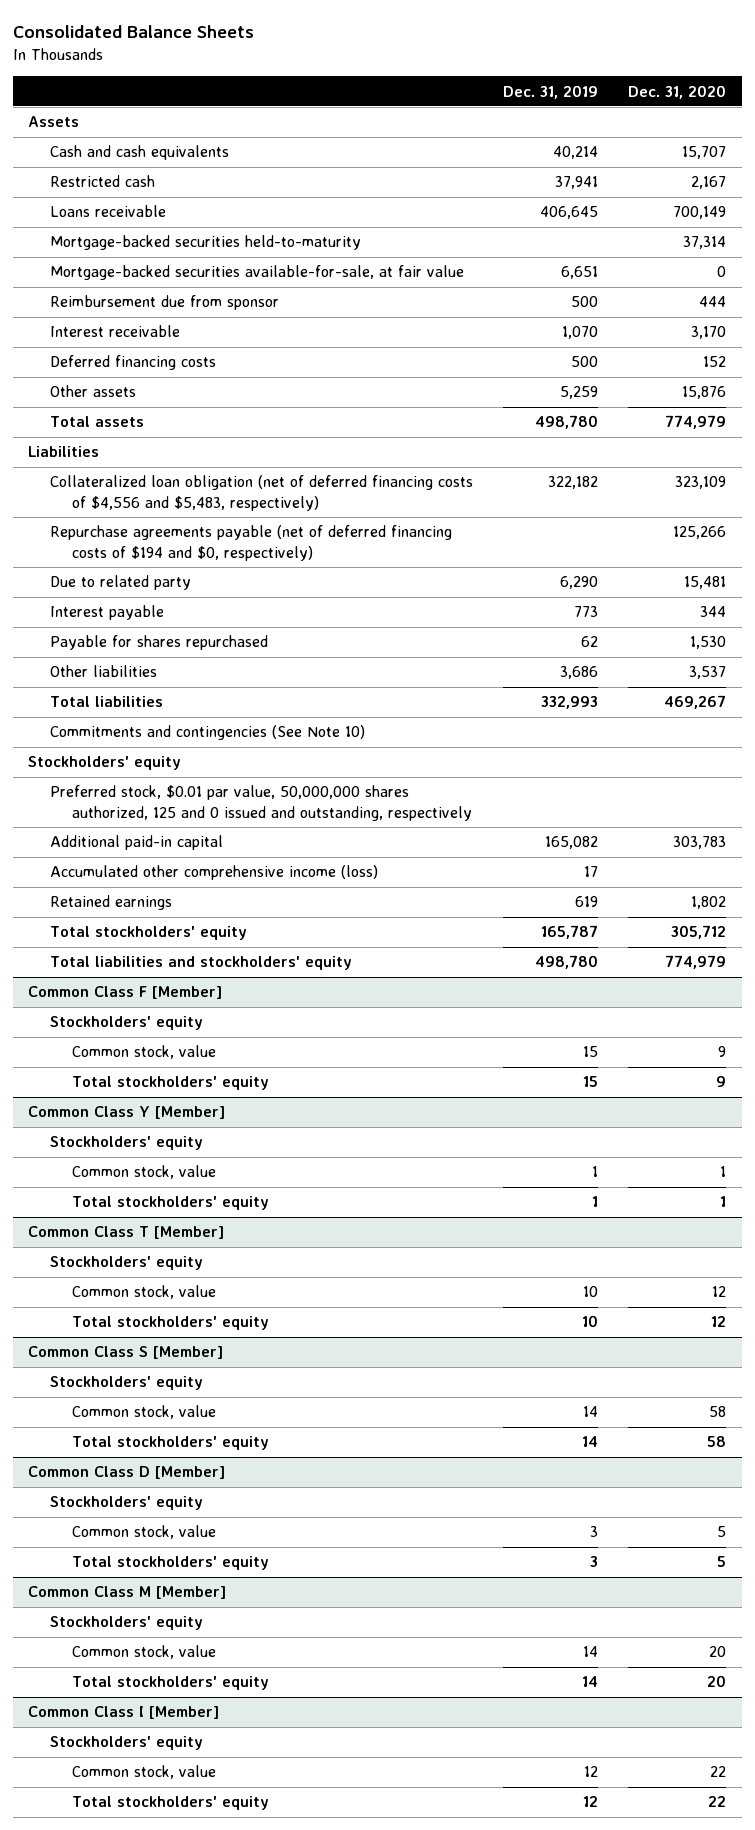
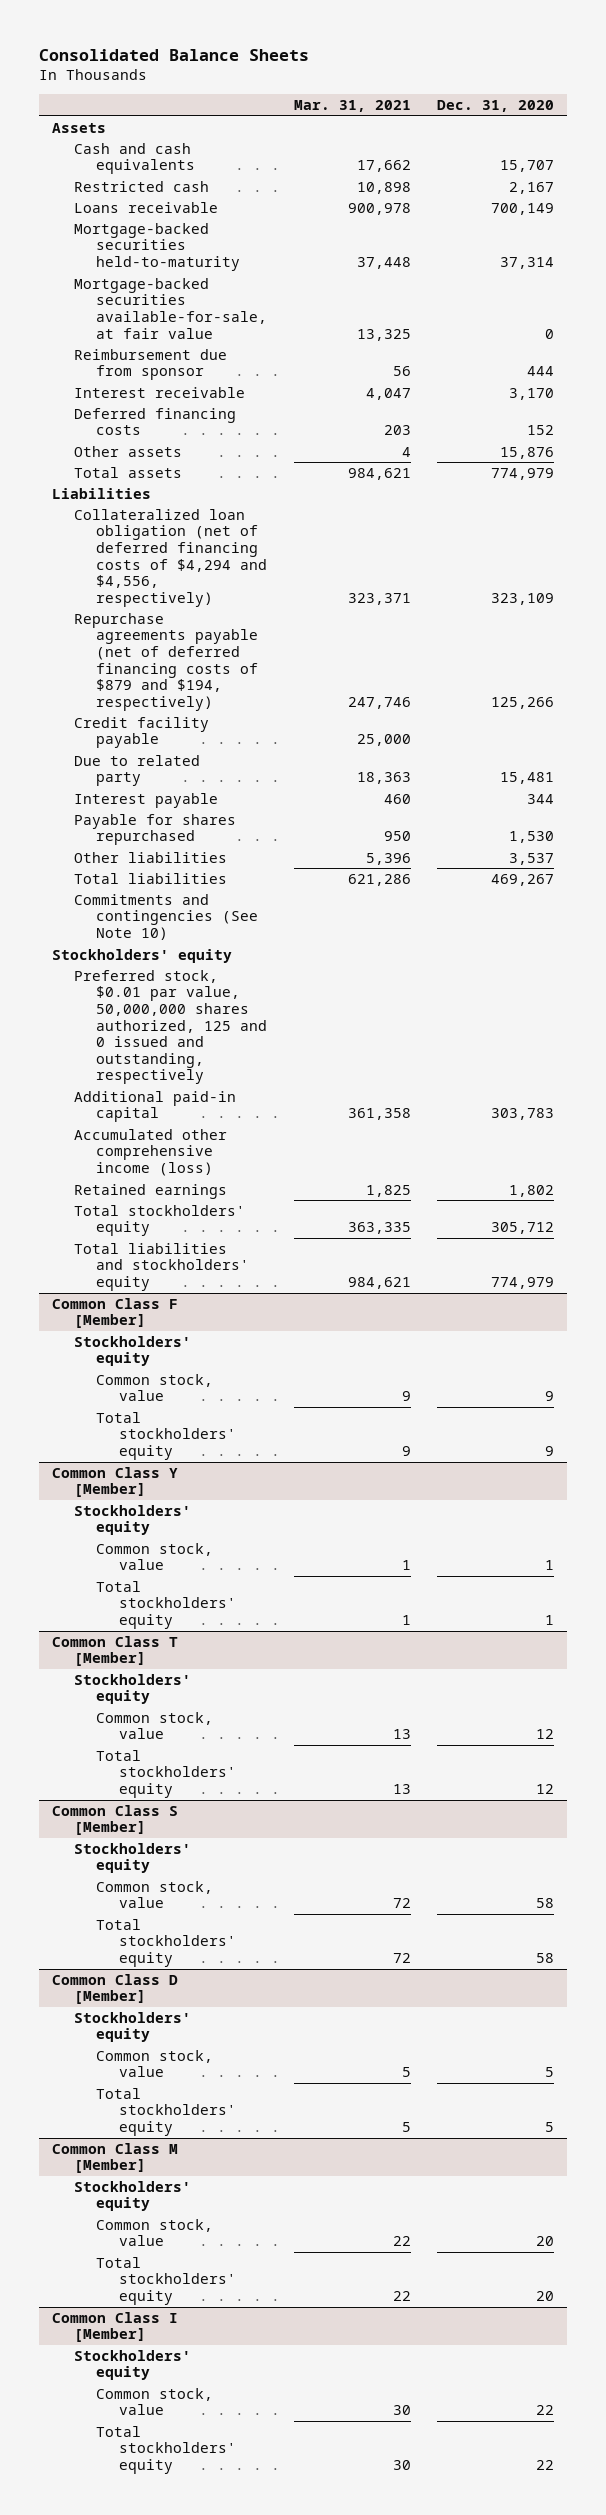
[503,84,599,99] Dec. 31, 2019 -> none
none -> [293,100,411,113] Mar. 31, 2021
[50,475,474,511] Collateralized loan obligation (net of deferred financing costs of $4,556 and $5,483, respectively) -> [73,508,268,607] Collateralized loan obligation (net of deferred financing costs of $4,294 and $4,556, respectively)
[50,525,453,561] Repurchase agreements payable (net of deferred financing costs of $194 and $0, respectively) -> [73,612,259,711] Repurchase agreements payable (net of deferred financing costs of $879 and $194, respectively)
none -> [73,716,209,749] Credit facility payable

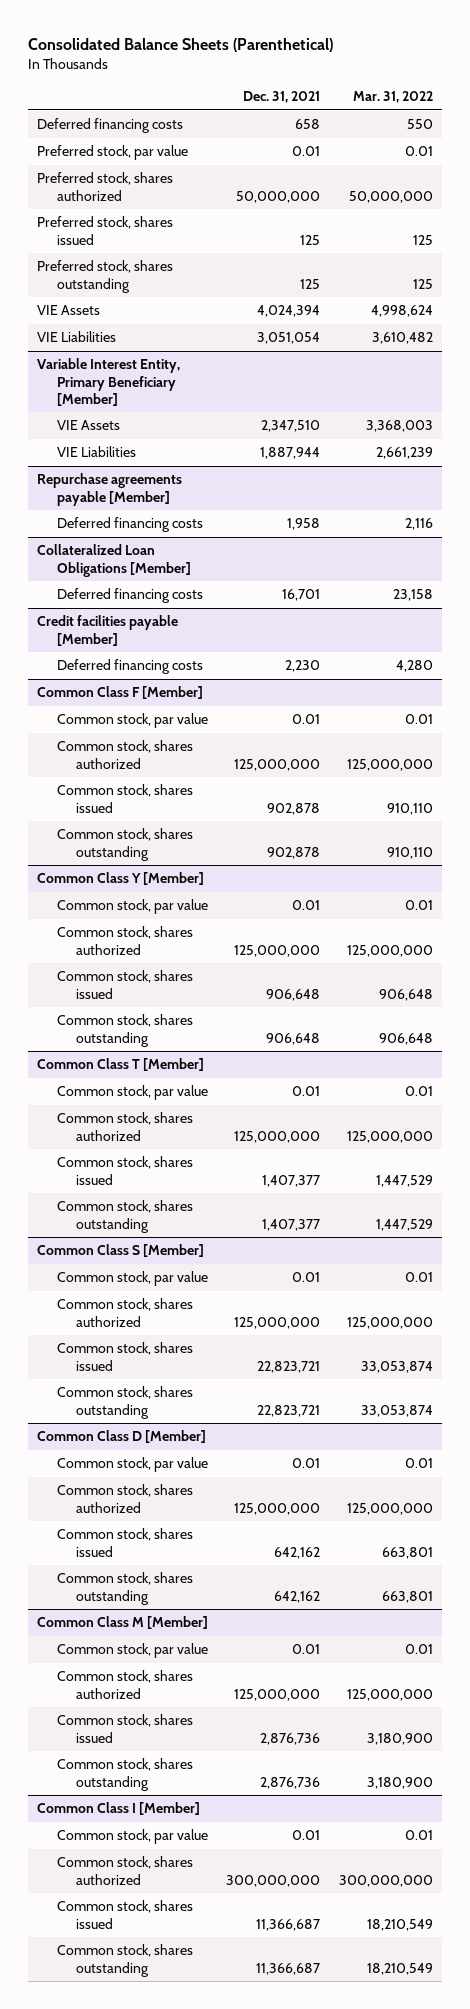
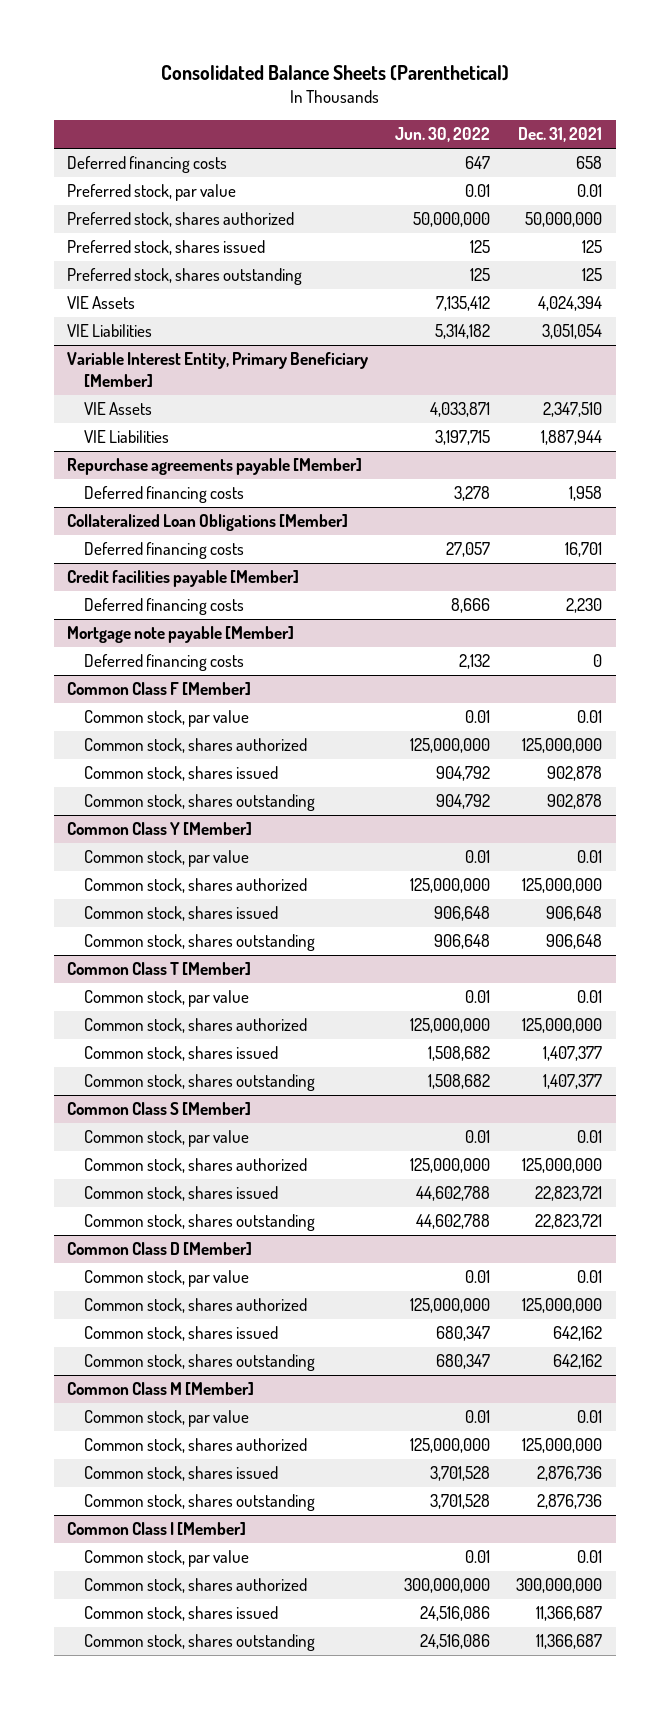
[352,91,433,104] Mar. 31, 2022 -> none
none -> [394,127,490,143] Jun. 30, 2022
none -> [67,626,295,644] Mortgage note payable [Member]
none -> [83,654,244,672] Deferred financing costs

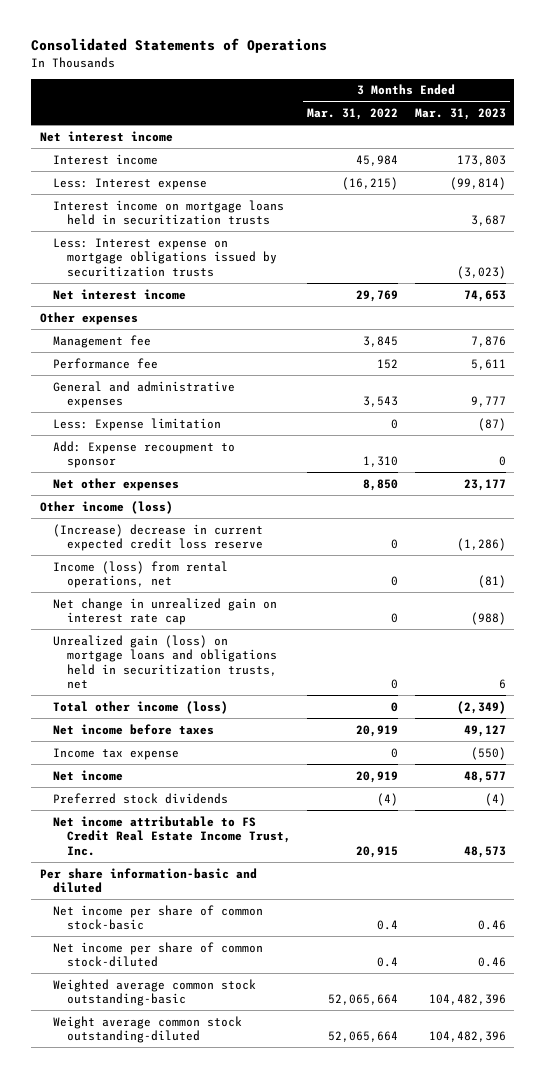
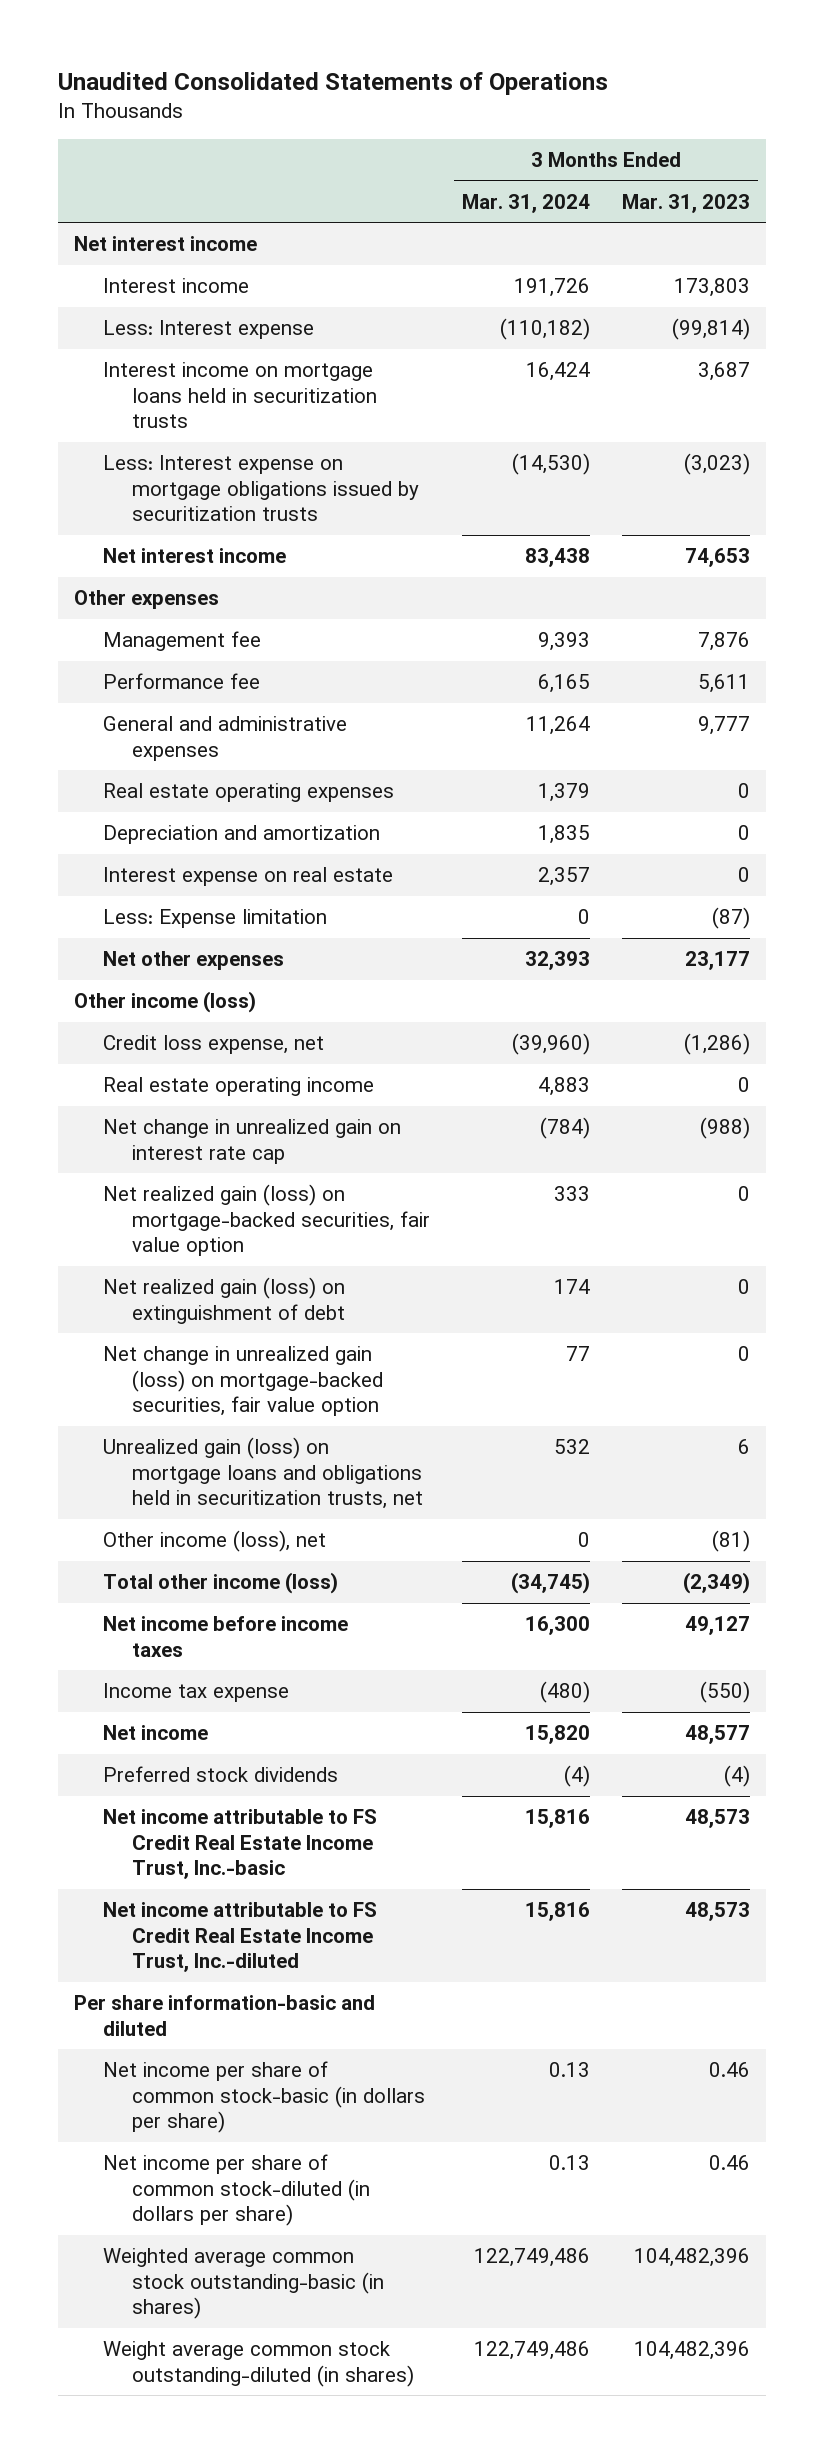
[31,38,328,54] Consolidated Statements of Operations -> [57,71,608,95] Unaudited Consolidated Statements of Operations
[307,108,399,121] Mar. 31, 2022 -> none
none -> [462,193,591,213] Mar. 31, 2024
none -> [102,783,394,803] Real estate operating expenses
none -> [102,825,380,845] Depreciation and amortization
none -> [102,867,393,887] Interest expense on real estate
[53,440,236,469] Add: Expense recoupment to sponsor -> none
[53,560,229,589] Income (loss) from rental operations, net -> none
[53,523,264,552] (Increase) decrease in current expected credit loss reserve -> [102,1035,324,1055] Credit loss expense, net
none -> [102,1077,374,1097] Real estate operating income
none -> [102,1184,431,1257] Net realized gain (loss) on mortgage-backed securities, fair value option
none -> [102,1277,346,1324] Net realized gain (loss) on extinguishment of debt
none -> [102,1346,384,1417] Net change in unrealized gain (loss) on mortgage-backed securities, fair value option
none -> [102,1530,326,1553] Other income (loss), net
[53,723,215,735] Net income before taxes -> [102,1616,348,1657] Net income before income taxes
[53,815,292,856] Net income attributable to FS Credit Real Estate Income Trust, Inc. -> [102,1809,377,1880] Net income attributable to FS Credit Real Estate Income Trust, Inc.-basic
none -> [102,1902,377,1973] Net income attributable to FS Credit Real Estate Income Trust, Inc.-diluted
[53,904,264,931] Net income per share of common stock-basic -> [102,2061,426,2134] Net income per share of common stock-basic (in dollars per share)
[53,941,264,968] Net income per share of common stock-diluted -> [102,2154,371,2227] Net income per share of common stock-diluted (in dollars per share)
[53,978,257,1007] Weighted average common stock outstanding-basic -> [102,2248,385,2320] Weighted average common stock outstanding-basic (in shares)
[53,1015,243,1044] Weight average common stock outstanding-diluted -> [102,2341,415,2387] Weight average common stock outstanding-diluted (in shares)

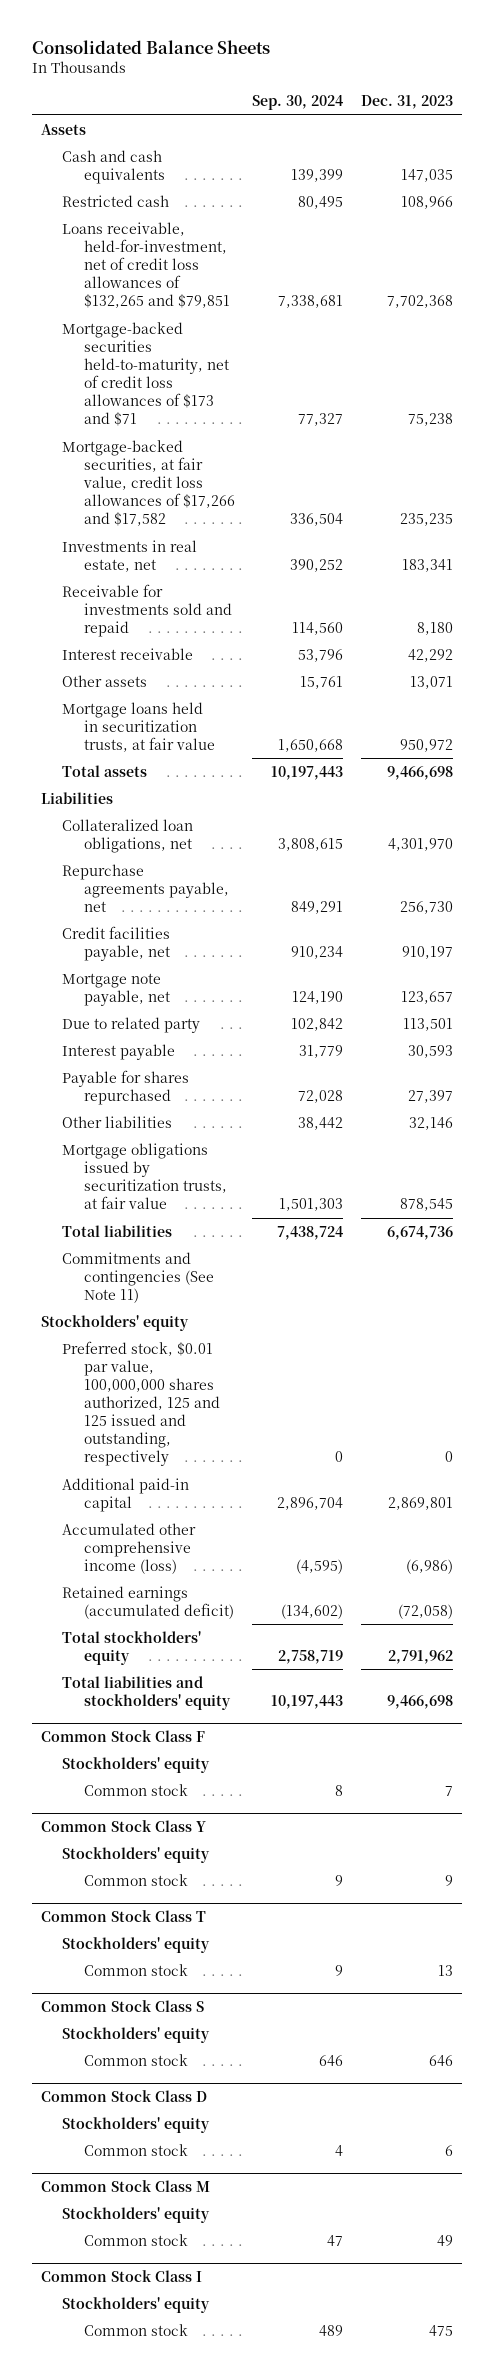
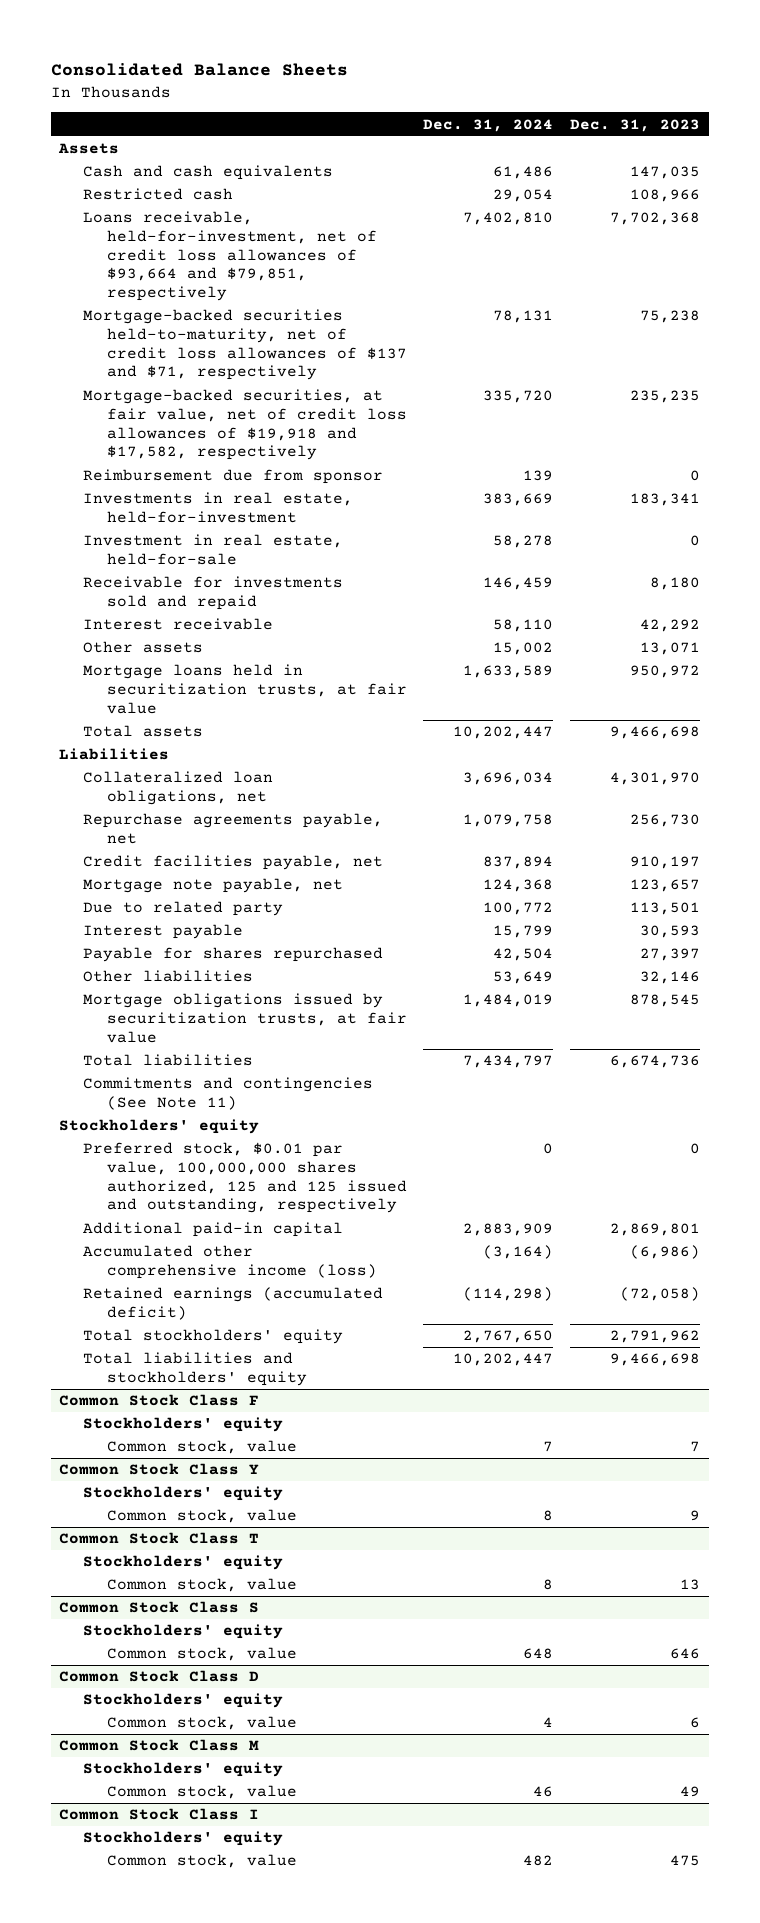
[252,95,344,111] Sep. 30, 2024 -> none
none -> [423,118,554,132] Dec. 31, 2024
[62,221,230,309] Loans receivable, held-for-investment, net of credit loss allowances of $132,265 and $79,851 -> [83,211,377,302] Loans receivable, held-for-investment, net of credit loss allowances of $93,664 and $79,851, respectively
[62,321,229,427] Mortgage-backed securities held-to-maturity, net of credit loss allowances of $173 and $71 -> [83,309,407,381] Mortgage-backed securities held-to-maturity, net of credit loss allowances of $137 and $71, respectively
[62,439,235,527] Mortgage-backed securities, at fair value, credit loss allowances of $17,266 and $17,582 -> [83,389,407,461] Mortgage-backed securities, at fair value, net of credit loss allowances of $19,918 and $17,582, respectively
none -> [83,469,384,485] Reimbursement due from sponsor
[62,539,198,572] Investments in real estate, net -> [83,492,354,523] Investments in real estate, held-for-investment
none -> [83,534,344,565] Investment in real estate, held-for-sale
[83,1783,188,1796] Common stock -> [106,1440,297,1455] Common stock, value
[83,1873,188,1886] Common stock -> [106,1509,297,1524] Common stock, value
[83,1963,188,1976] Common stock -> [106,1578,297,1593] Common stock, value
[83,2053,188,2066] Common stock -> [106,1647,297,1662] Common stock, value
[83,2143,188,2156] Common stock -> [106,1716,297,1731] Common stock, value
[83,2233,188,2246] Common stock -> [106,1785,297,1800] Common stock, value
[83,2323,188,2336] Common stock -> [106,1854,297,1869] Common stock, value

